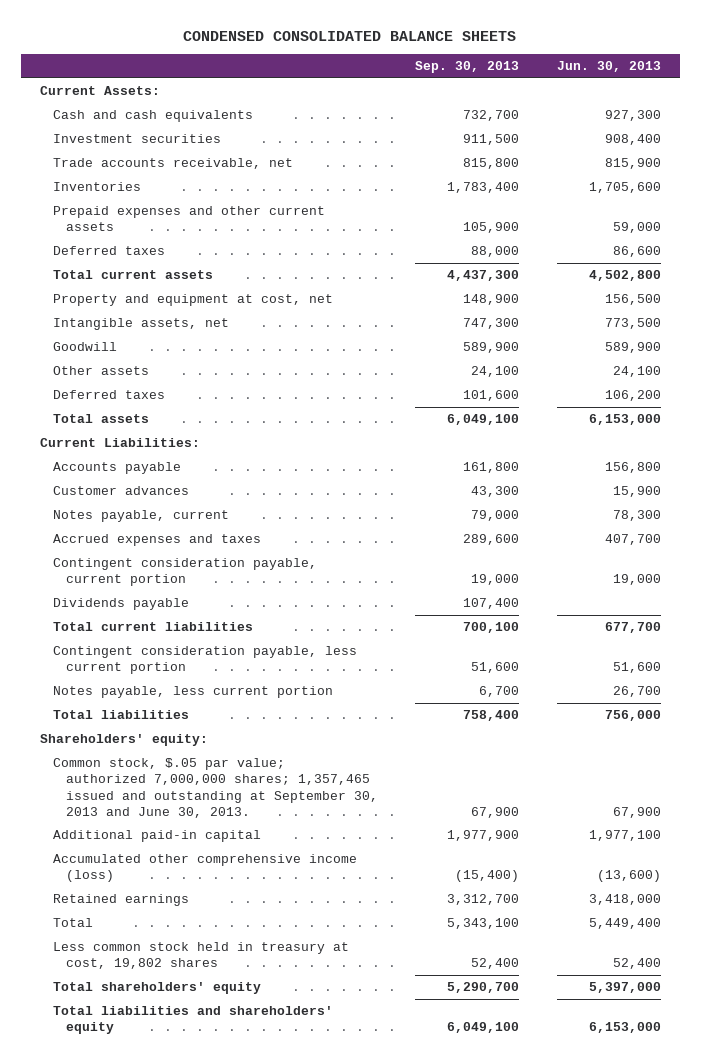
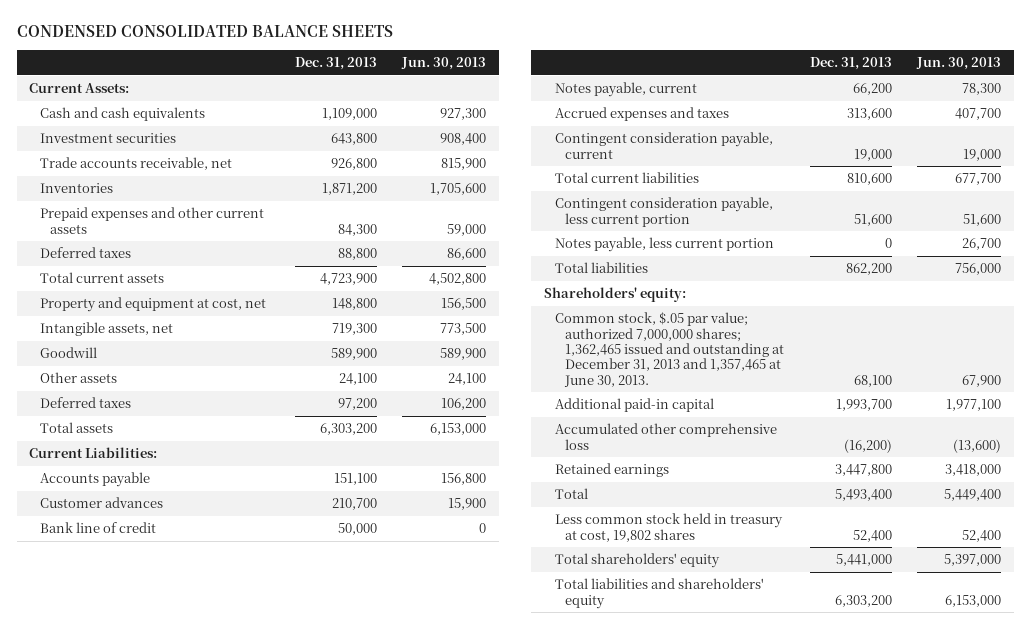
[415,60,520,73] Sep. 30, 2013 -> none
none -> [294,56,377,70] Dec. 31, 2013
none -> [39,522,156,534] Bank line of credit
[52,598,189,611] Dividends payable -> none
[52,558,317,587] Contingent consideration payable, current portion -> [554,132,773,159] Contingent consideration payable, current
[52,758,378,818] Common stock, $.05 par value; authorized 7,000,000 shares; 1,357,465 issued and outstanding at September 30, 2013 and June 30, 2013. -> [554,312,785,387] Common stock, $.05 par value; authorized 7,000,000 shares; 1,362,465 issued and outstanding at December 31, 2013 and 1,357,465 at June 30, 2013.
[52,854,357,883] Accumulated other comprehensive income (loss) -> [554,423,777,450] Accumulated other comprehensive loss

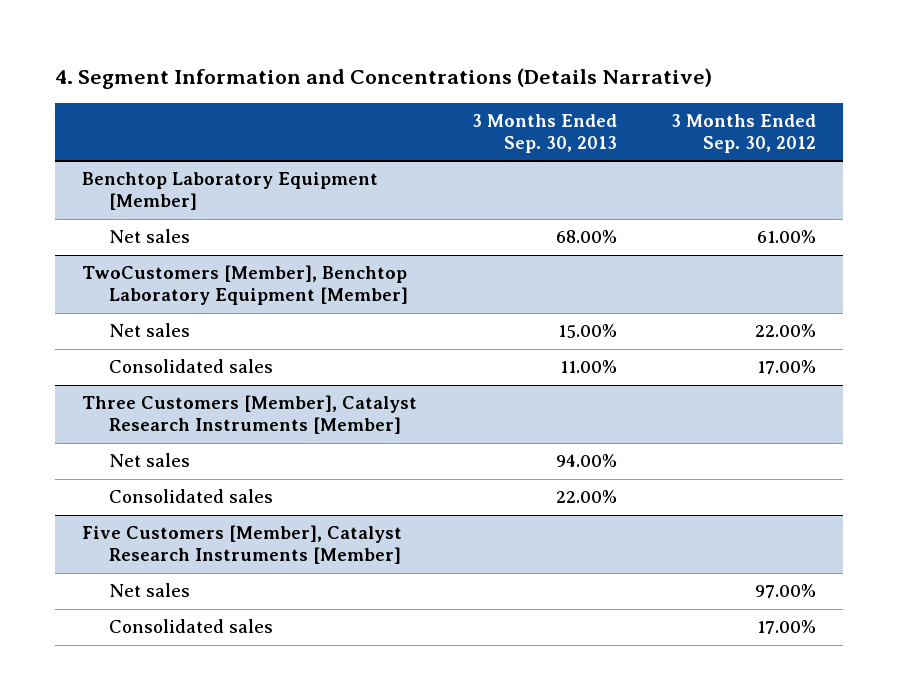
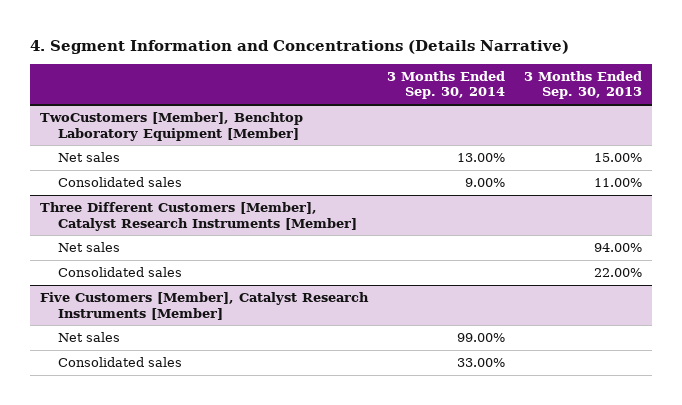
[670,114,816,153] 3 Months Ended Sep. 30, 2012 -> none
none -> [386,71,505,100] 3 Months Ended Sep. 30, 2014
[82,172,379,210] Benchtop Laboratory Equipment [Member] -> none
[108,229,190,244] Net sales -> none
[82,395,418,434] Three Customers [Member], Catalyst Research Instruments [Member] -> [39,202,358,231] Three Different Customers [Member], Catalyst Research Instruments [Member]

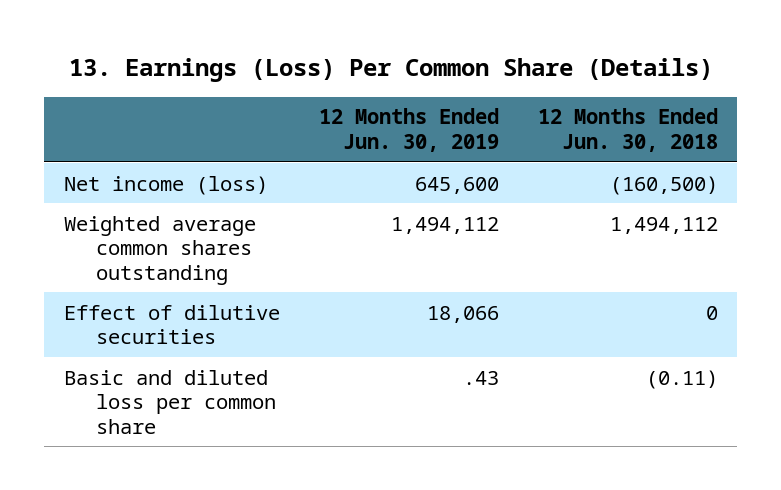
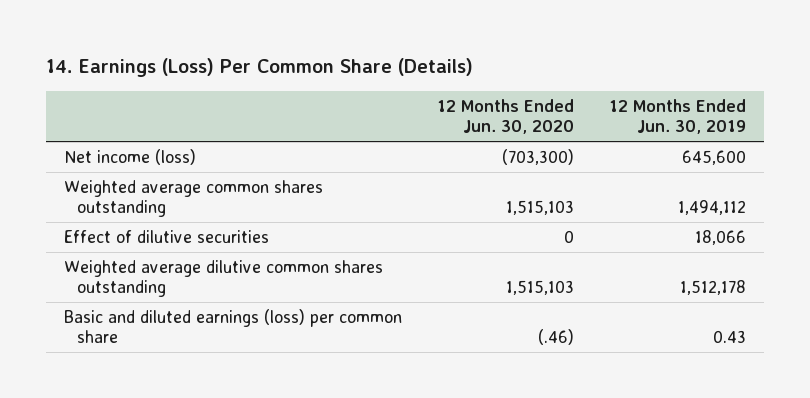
[68,58,713,83] 13. Earnings (Loss) Per Common Share (Details) -> [46,58,474,78] 14. Earnings (Loss) Per Common Share (Details)
[537,108,718,152] 12 Months Ended Jun. 30, 2018 -> none
none -> [437,98,575,135] 12 Months Ended Jun. 30, 2020
none -> [63,259,383,298] Weighted average dilutive common shares outstanding
[63,369,276,434] Basic and diluted loss per common share -> [63,308,402,344] Basic and diluted earnings (loss) per common share
[462,370,499,385] .43 -> [713,330,747,344] 0.43

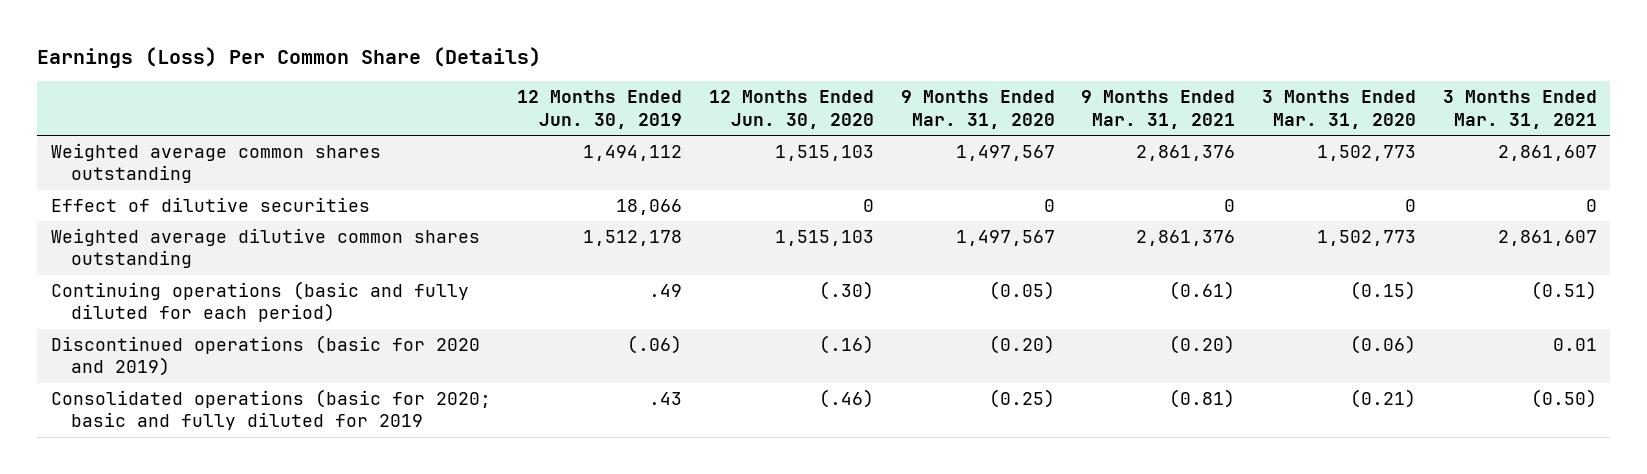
[46,58,474,78] 14. Earnings (Loss) Per Common Share (Details) -> [37,47,542,69] Earnings (Loss) Per Common Share (Details)
none -> [900,90,1055,129] 9 Months Ended Mar. 31, 2020
none -> [1081,90,1236,129] 9 Months Ended Mar. 31, 2021
none -> [1262,90,1417,129] 3 Months Ended Mar. 31, 2020
none -> [1442,90,1597,129] 3 Months Ended Mar. 31, 2021
[63,148,196,165] Net income (loss) -> none
[63,308,402,344] Basic and diluted earnings (loss) per common share -> [50,281,469,323] Continuing operations (basic and fully diluted for each period)
[538,329,575,346] (.46) -> [818,281,874,301] (.30)
[713,330,747,344] 0.43 -> [649,284,683,298] .49
none -> [50,335,480,377] Discontinued operations (basic for 2020 and 2019)
none -> [50,389,491,431] Consolidated operations (basic for 2020; basic and fully diluted for 2019

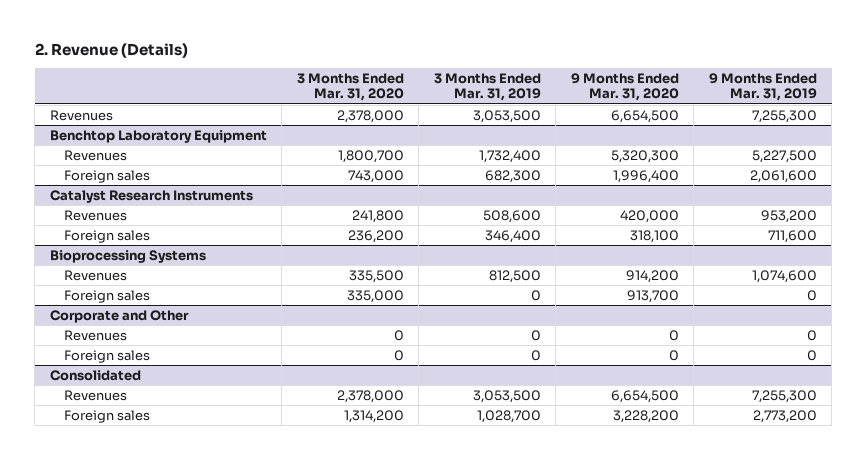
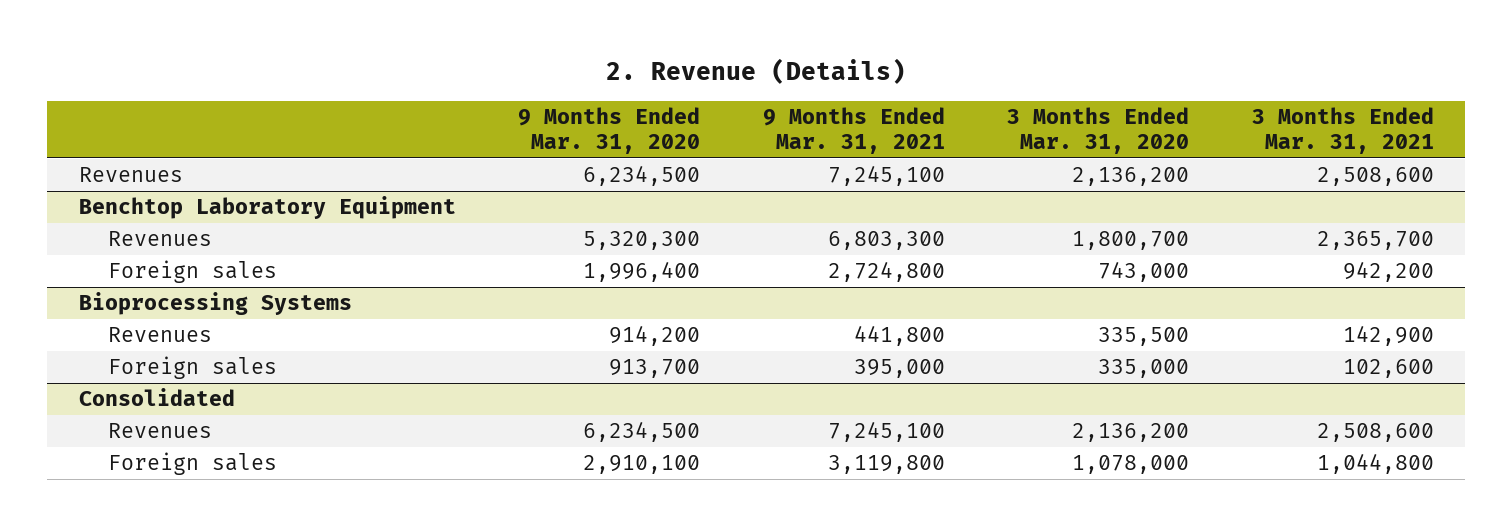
[433,72,541,102] 3 Months Ended Mar. 31, 2019 -> none
[708,72,817,102] 9 Months Ended Mar. 31, 2019 -> none
none -> [762,107,945,154] 9 Months Ended Mar. 31, 2021
none -> [1251,107,1434,154] 3 Months Ended Mar. 31, 2021
[336,109,404,123] 2,378,000 -> [1072,167,1190,187] 2,136,200
[610,109,679,123] 6,654,500 -> [583,165,701,187] 6,234,500
[49,189,253,203] Catalyst Research Instruments -> none
[63,209,127,221] Revenues -> none
[63,229,150,243] Foreign sales -> none
[49,309,189,323] Corporate and Other -> none
[63,329,127,341] Revenues -> none
[63,349,150,363] Foreign sales -> none
[336,389,404,403] 2,378,000 -> [1072,423,1190,443] 2,136,200
[610,389,679,403] 6,654,500 -> [583,421,701,443] 6,234,500
[343,409,404,423] 1,314,200 -> [1072,455,1190,475] 1,078,000
[612,409,679,423] 3,228,200 -> [583,455,701,475] 2,910,100

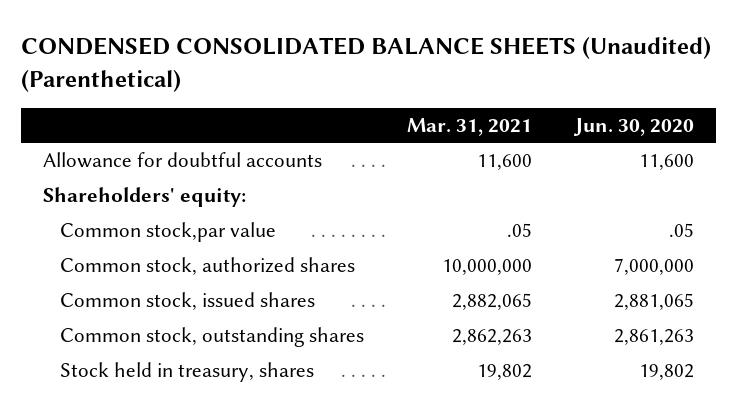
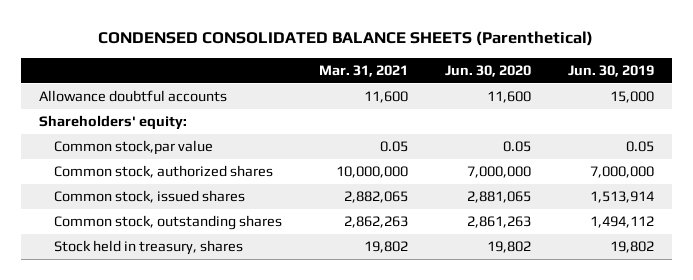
[21,36,712,92] CONDENSED CONSOLIDATED BALANCE SHEETS (Unaudited) (Parenthetical) -> [98,31,594,47] CONDENSED CONSOLIDATED BALANCE SHEETS (Parenthetical)
none -> [567,65,654,78] Jun. 30, 2019
[42,152,322,169] Allowance for doubtful accounts -> [39,90,228,103] Allowance doubtful accounts
[507,223,533,238] .05 -> [380,141,409,153] 0.05
[669,223,695,238] .05 -> [502,141,531,153] 0.05

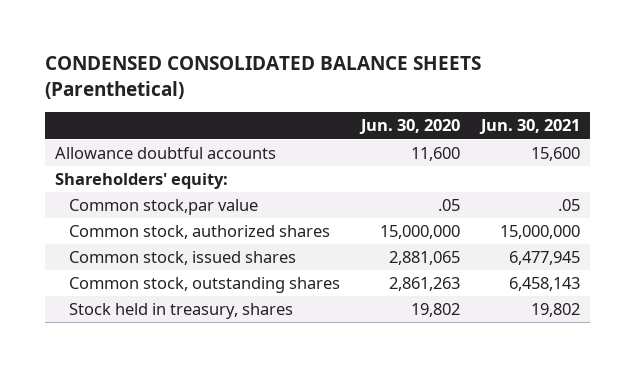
[319,65,409,78] Mar. 31, 2021 -> none
[567,65,654,78] Jun. 30, 2019 -> none
none -> [478,119,580,135] Jun. 30, 2021
[502,141,531,153] 0.05 -> [437,199,460,212] .05
[466,166,531,179] 7,000,000 -> [379,225,460,240] 15,000,000

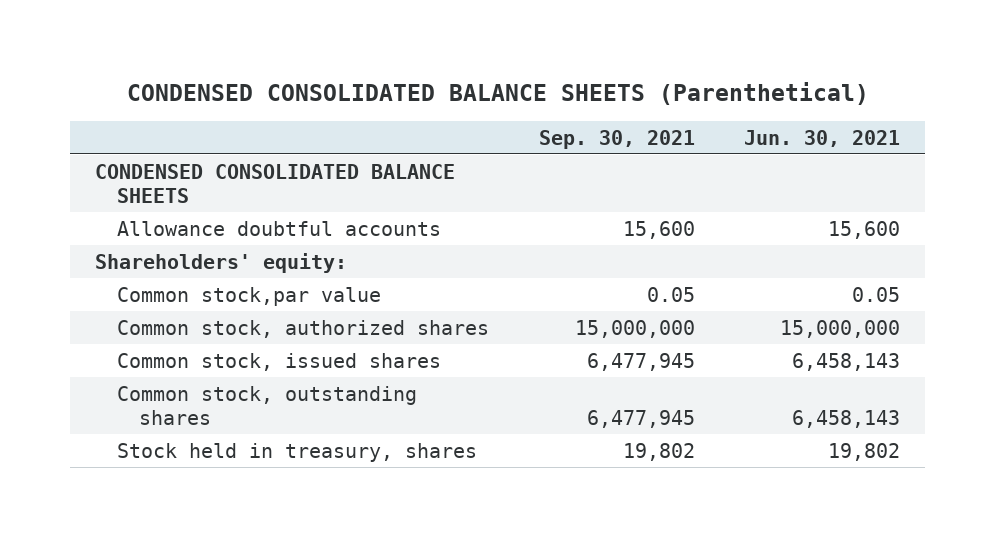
[358,119,460,135] Jun. 30, 2020 -> none
none -> [538,129,695,149] Sep. 30, 2021
none -> [94,163,455,204] CONDENSED CONSOLIDATED BALANCE SHEETS
[557,199,580,212] .05 -> [852,286,901,302] 0.05
[508,251,580,266] 6,477,945 -> [792,352,901,371] 6,458,143

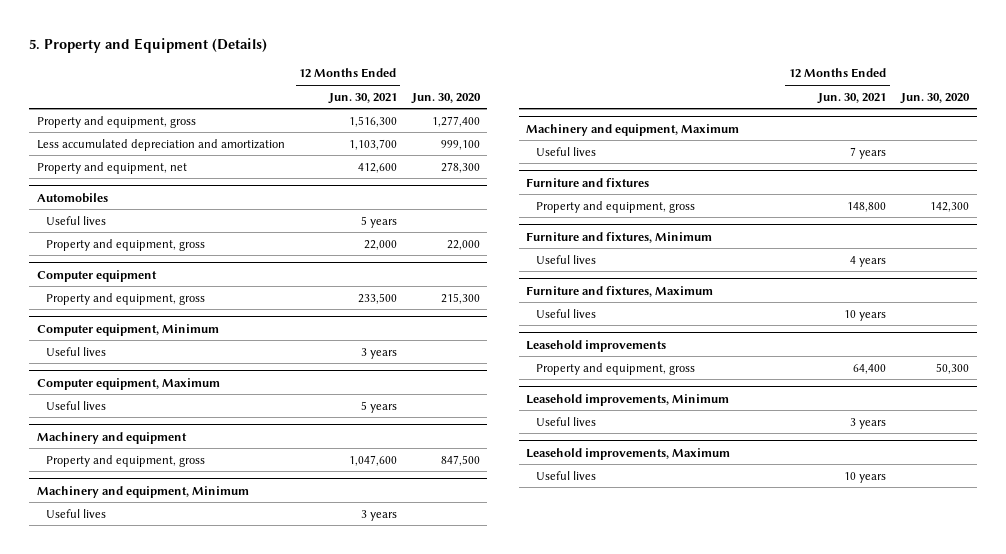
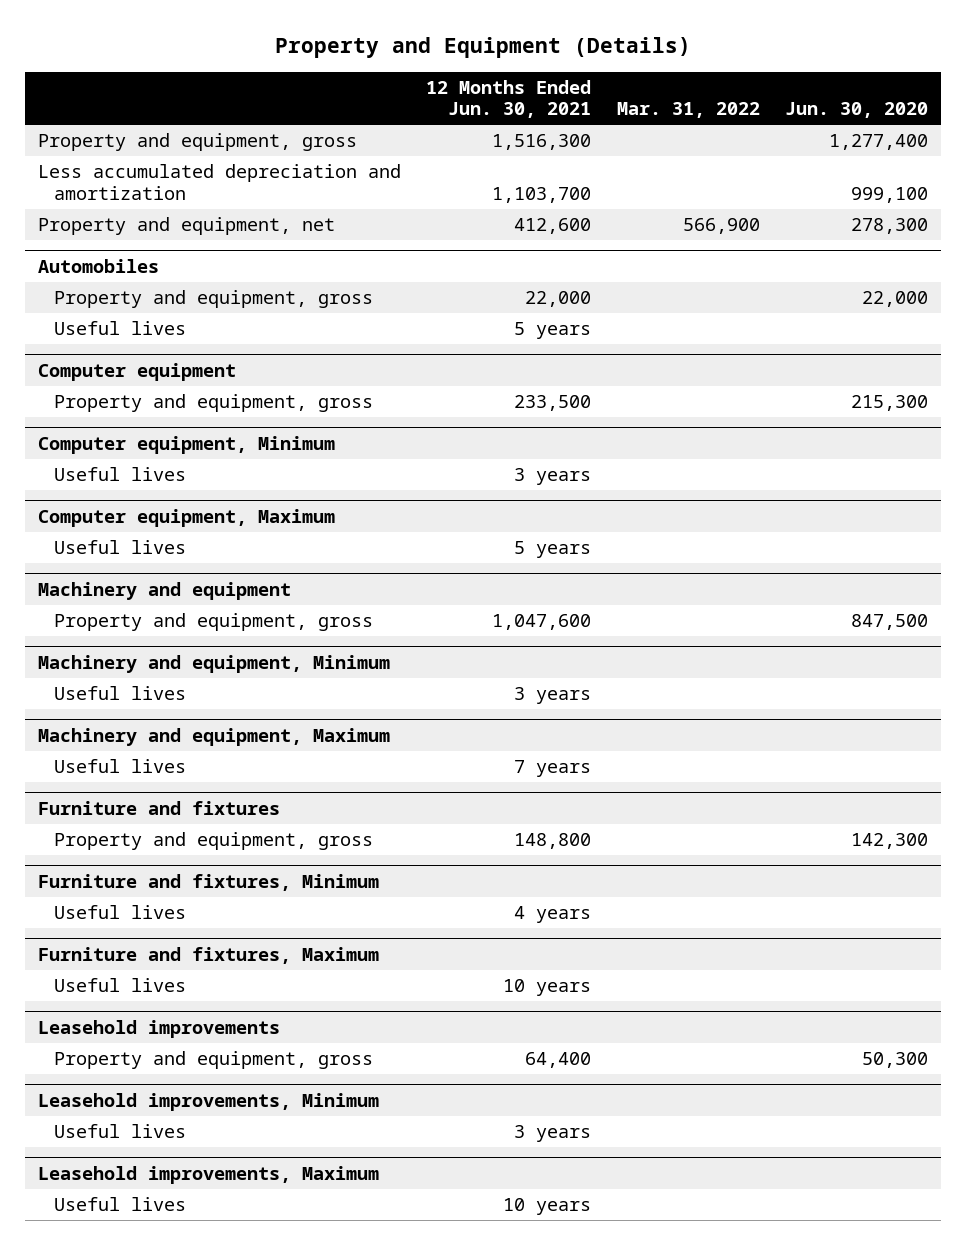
[29,37,268,53] 5. Property and Equipment (Details) -> [274,37,691,59] Property and Equipment (Details)
none -> [616,102,760,119] Mar. 31, 2022
[46,215,107,225] Useful lives -> [53,321,186,336] Useful lives

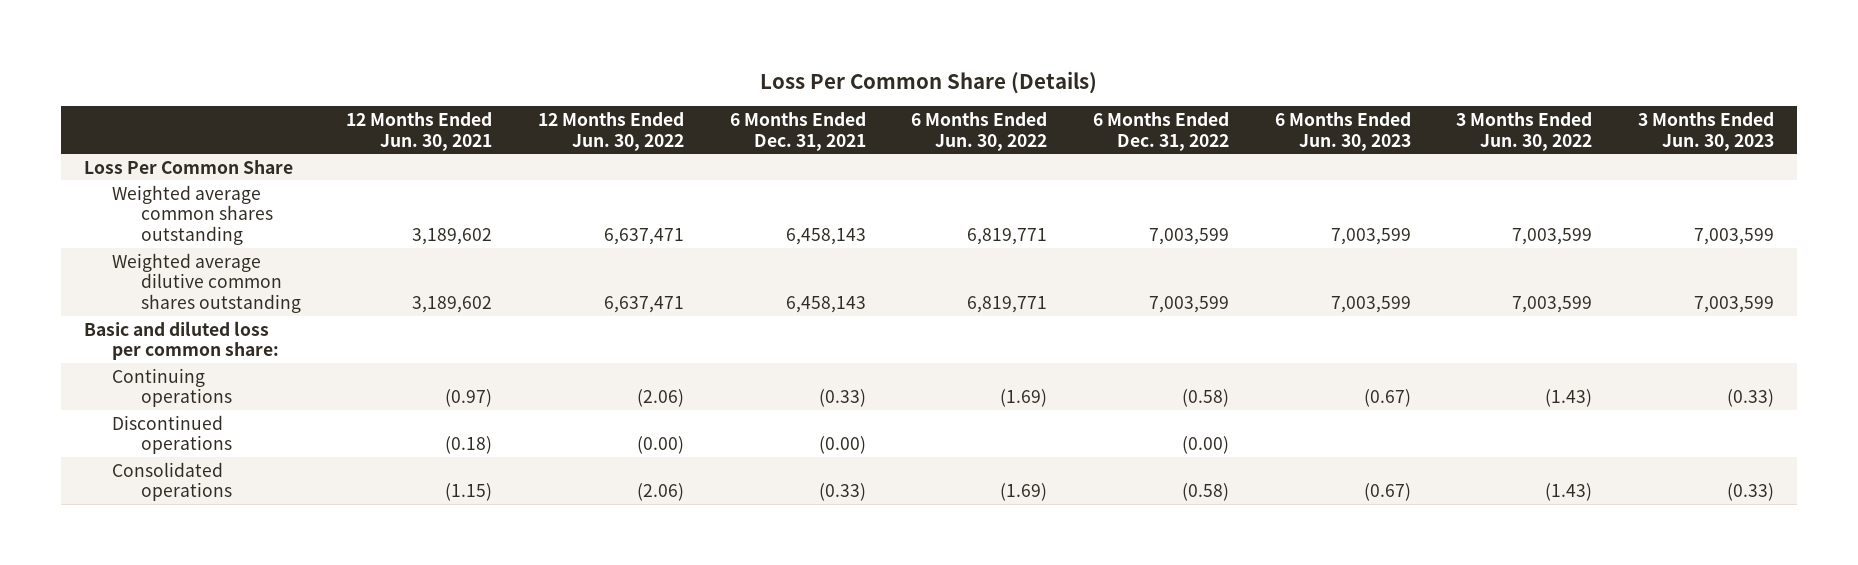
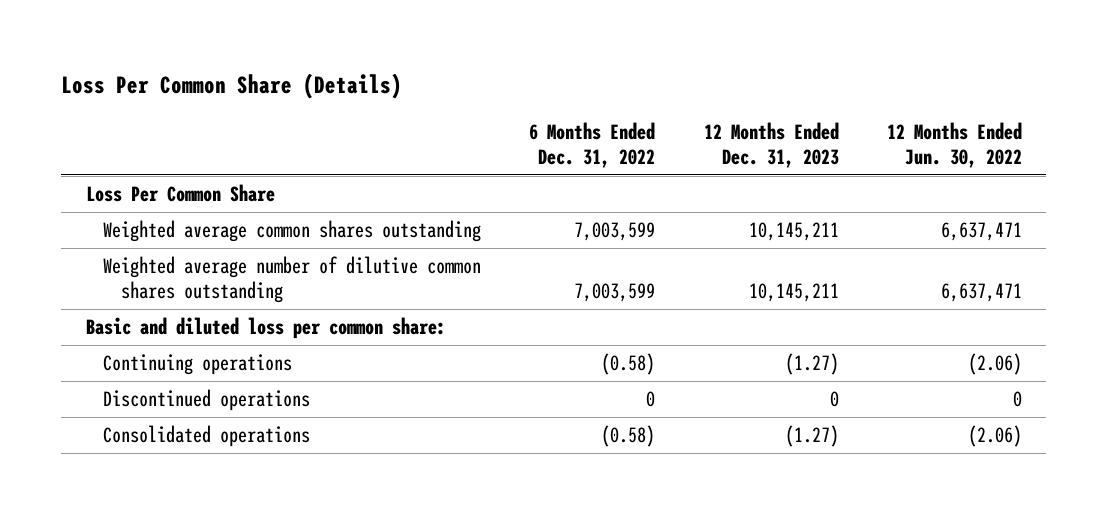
[346,111,493,151] 12 Months Ended Jun. 30, 2021 -> none
[729,111,866,151] 6 Months Ended Dec. 31, 2021 -> none
[911,111,1048,151] 6 Months Ended Jun. 30, 2022 -> none
[1274,111,1411,151] 6 Months Ended Jun. 30, 2023 -> none
[1456,111,1593,151] 3 Months Ended Jun. 30, 2022 -> none
[1637,111,1774,151] 3 Months Ended Jun. 30, 2023 -> none
none -> [703,121,839,168] 12 Months Ended Dec. 31, 2023
[112,252,301,314] Weighted average dilutive common shares outstanding -> [103,256,482,303] Weighted average number of dilutive common shares outstanding
[636,436,684,455] (0.00) -> [1012,391,1022,408] 0
[1181,436,1229,455] (0.00) -> [646,391,656,408] 0

